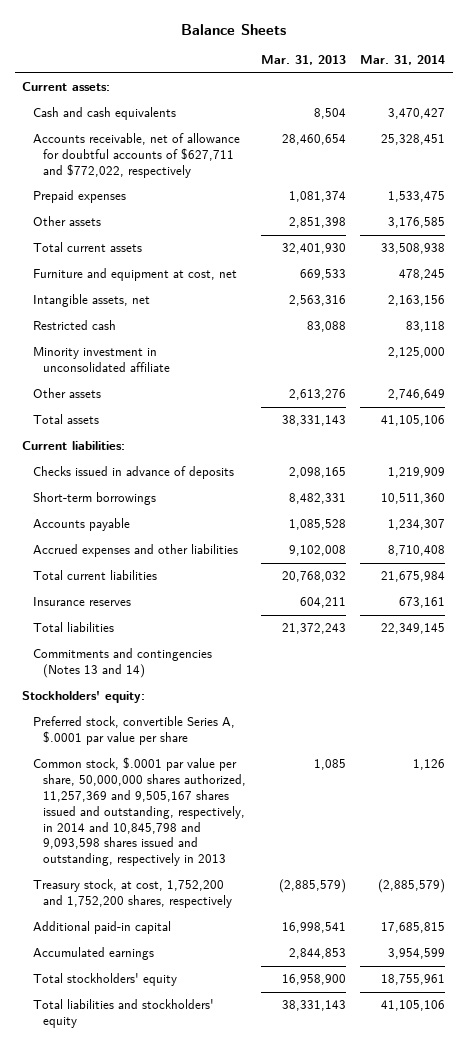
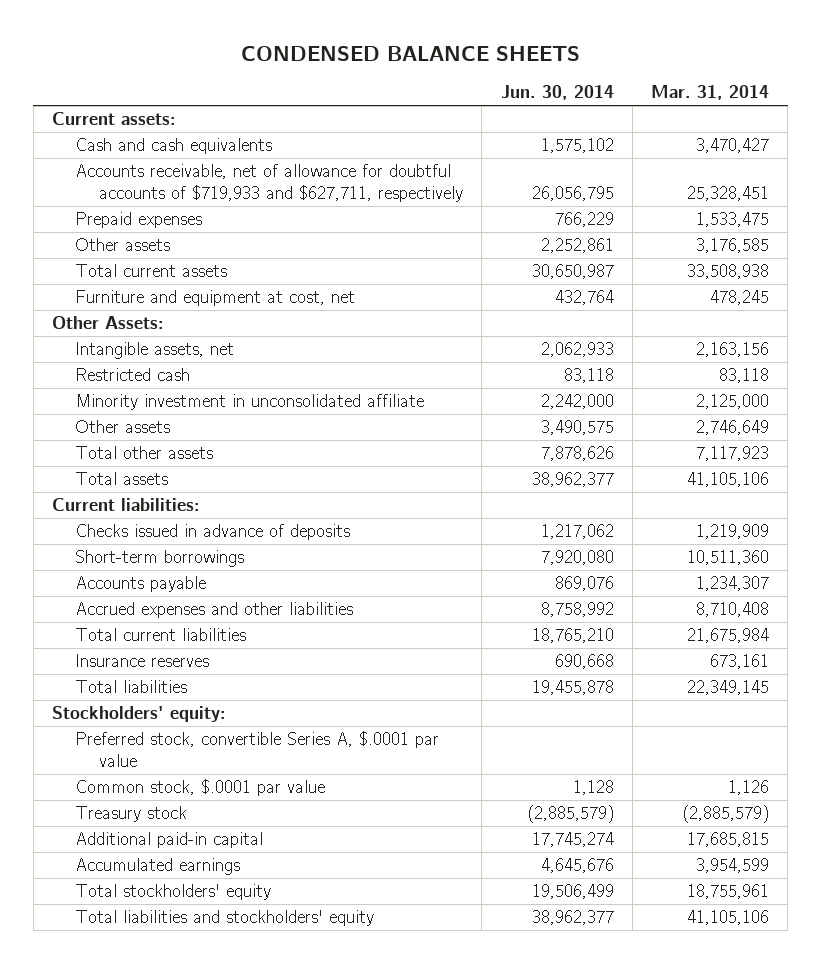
[180,23,286,35] Balance Sheets -> [240,45,580,61] CONDENSED BALANCE SHEETS
[260,55,346,66] Mar. 31, 2013 -> none
none -> [500,85,614,101] Jun. 30, 2014
[32,133,240,178] Accounts receivable, net of allowance for doubtful accounts of $627,711 and $772,022, respectively -> [75,164,463,203] Accounts receivable, net of allowance for doubtful accounts of $719,933 and $627,711, respectively
none -> [51,316,164,330] Other Assets:
none -> [75,446,214,460] Total other assets
[32,648,212,679] Commitments and contingencies (Notes 13 and 14) -> none
[32,716,235,746] Preferred stock, convertible Series A, $.0001 par value per share -> [75,731,440,768] Preferred stock, convertible Series A, $.0001 par value
[32,757,247,867] Common stock, $.0001 par value per share, 50,000,000 shares authorized, 11,257,369 and 9,505,167 shares issued and outstanding, respectively, in 2014 and 10,845,798 and 9,093,598 shares issued and outstanding, respectively in 2013 -> [75,779,326,797] Common stock, $.0001 par value
[32,879,233,909] Treasury stock, at cost, 1,752,200 and 1,752,200 shares, respectively -> [75,806,188,823] Treasury stock

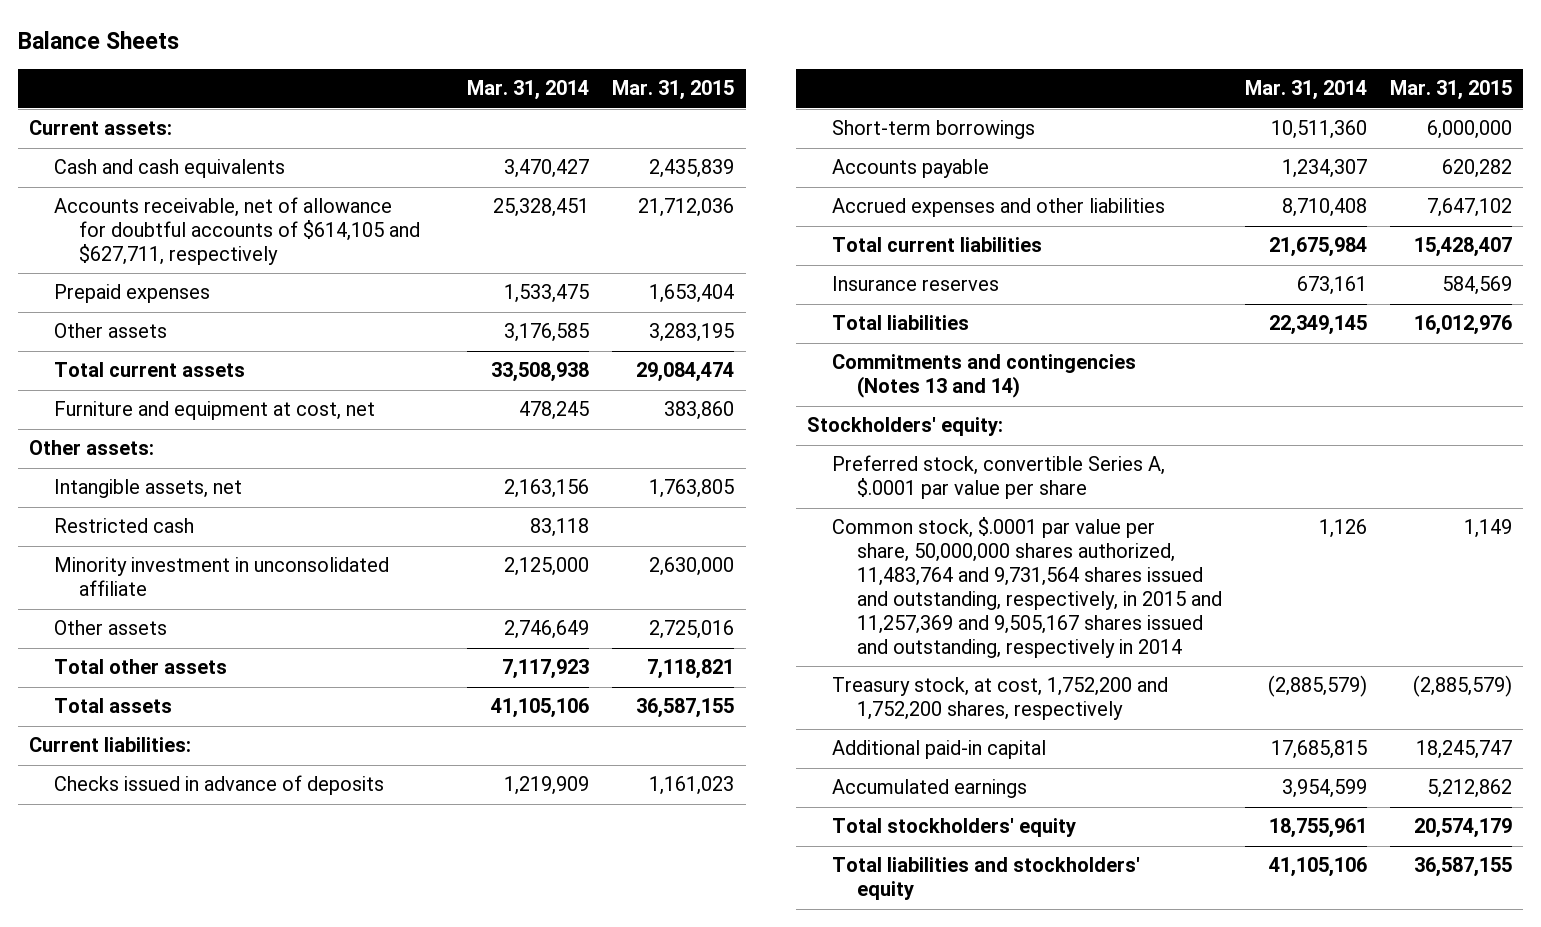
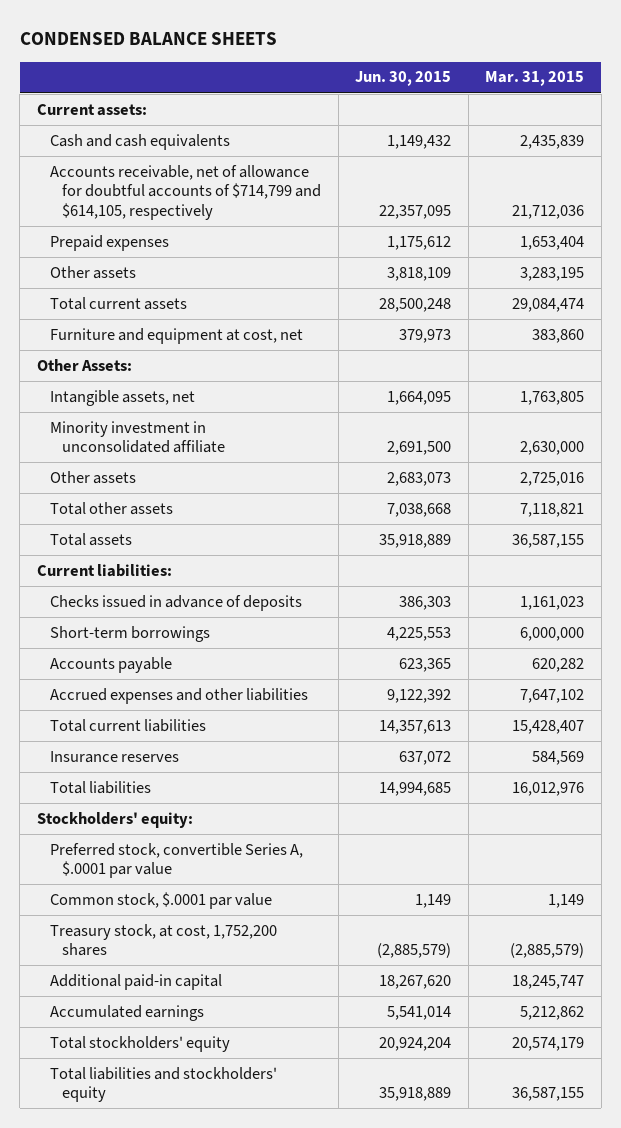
[17,30,179,49] Balance Sheets -> [19,32,277,46] CONDENSED BALANCE SHEETS
[467,80,590,101] Mar. 31, 2014 -> none
none -> [355,71,452,87] Jun. 30, 2015
[54,197,421,266] Accounts receivable, net of allowance for doubtful accounts of $614,105 and $627,711, respectively -> [49,164,322,220] Accounts receivable, net of allowance for doubtful accounts of $714,799 and $614,105, respectively
[29,440,155,456] Other assets: -> [36,358,132,371] Other Assets:
[54,518,195,534] Restricted cash -> none
[831,354,1136,399] Commitments and contingencies (Notes 13 and 14) -> none
[831,455,1165,500] Preferred stock, convertible Series A, $.0001 par value per share -> [49,842,303,879] Preferred stock, convertible Series A, $.0001 par value
[831,517,1222,658] Common stock, $.0001 par value per share, 50,000,000 shares authorized, 11,483,764 and 9,731,564 shares issued and outstanding, respectively, in 2015 and 11,257,369 and 9,505,167 shares issued and outstanding, respectively in 2014 -> [49,891,272,909] Common stock, $.0001 par value
[831,677,1168,721] Treasury stock, at cost, 1,752,200 and 1,752,200 shares, respectively -> [49,923,277,957] Treasury stock, at cost, 1,752,200 shares

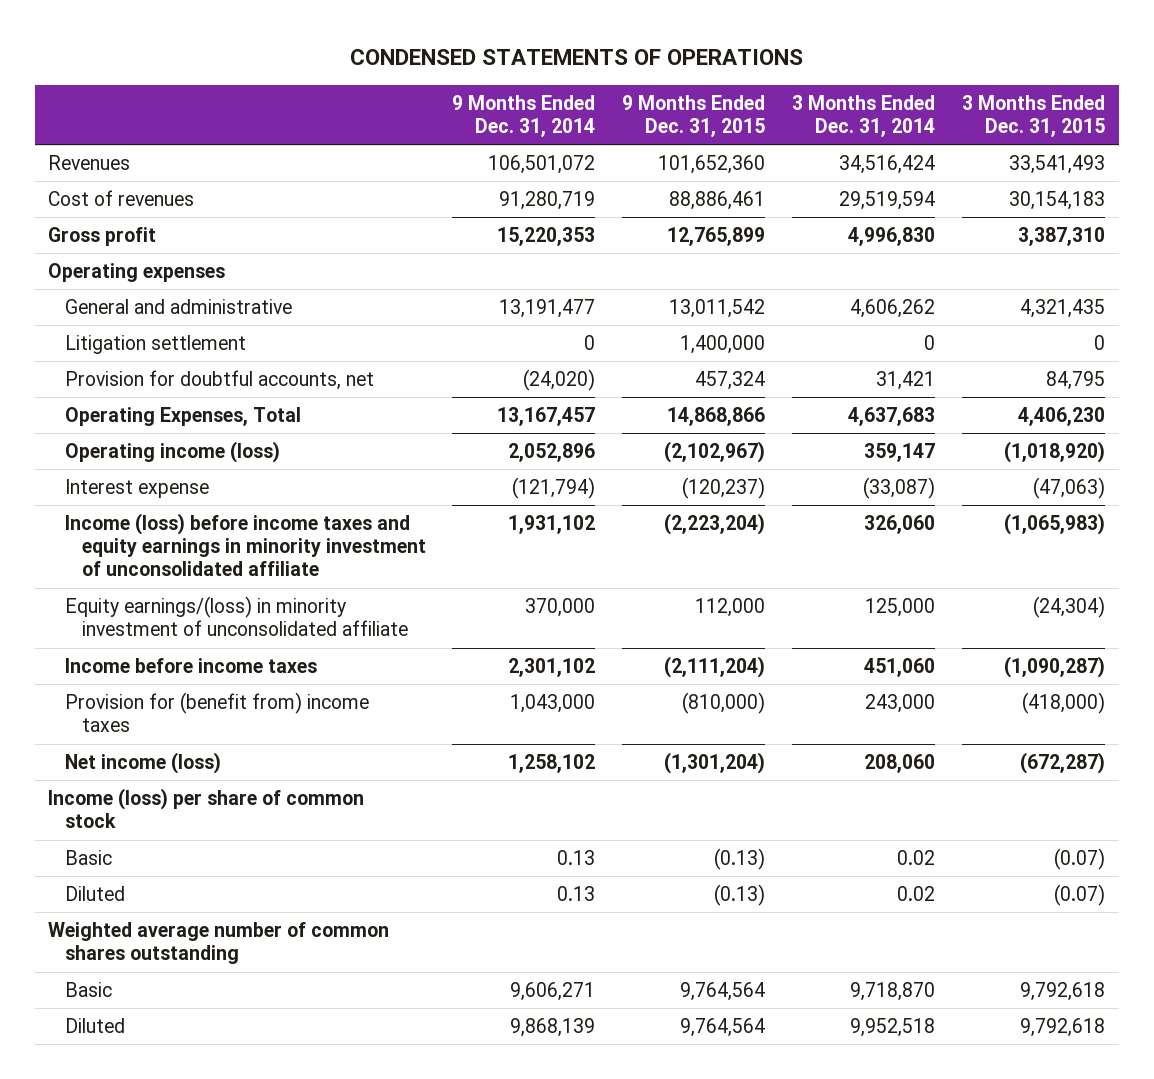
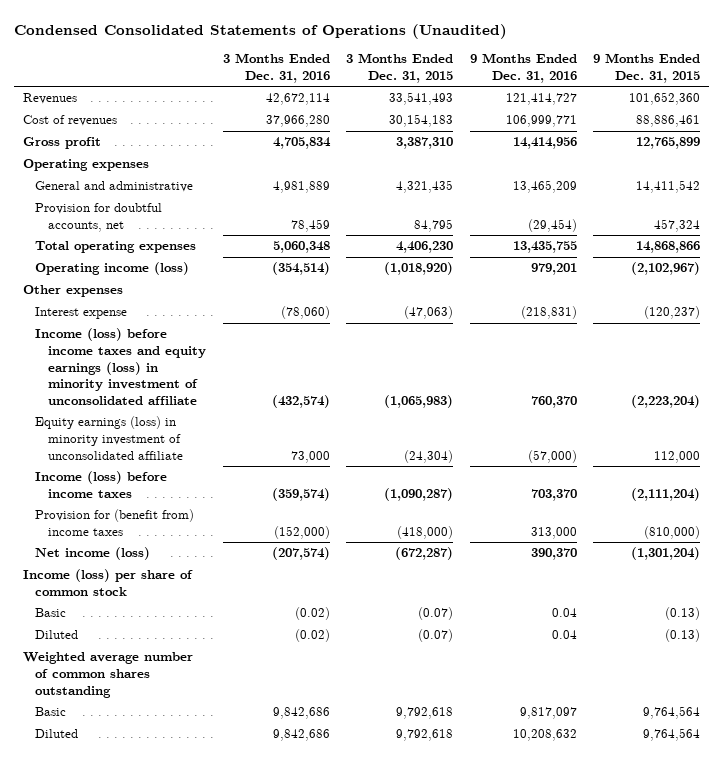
[349,49,803,66] CONDENSED STATEMENTS OF OPERATIONS -> [14,23,508,39] Condensed Consolidated Statements of Operations (Unaudited)
[452,94,596,137] 9 Months Ended Dec. 31, 2014 -> none
[792,94,936,137] 3 Months Ended Dec. 31, 2014 -> none
none -> [222,53,330,83] 3 Months Ended Dec. 31, 2016
none -> [469,53,577,83] 9 Months Ended Dec. 31, 2016
[64,335,246,355] Litigation settlement -> none
[669,299,766,319] 13,011,542 -> [636,180,701,194] 14,411,542
[64,407,301,427] Operating Expenses, Total -> [35,241,197,254] Total operating expenses
none -> [22,285,123,298] Other expenses
[64,513,426,577] Income (loss) before income taxes and equity earnings in minority investment of unconsolidated affiliate -> [35,328,206,405] Income (loss) before income taxes and equity earnings (loss) in minority investment of unconsolidated affiliate
[64,596,408,637] Equity earnings/(loss) in minority investment of unconsolidated affiliate -> [35,416,183,460] Equity earnings (loss) in minority investment of unconsolidated affiliate
[64,658,317,674] Income before income taxes -> [35,471,168,499] Income (loss) before income taxes

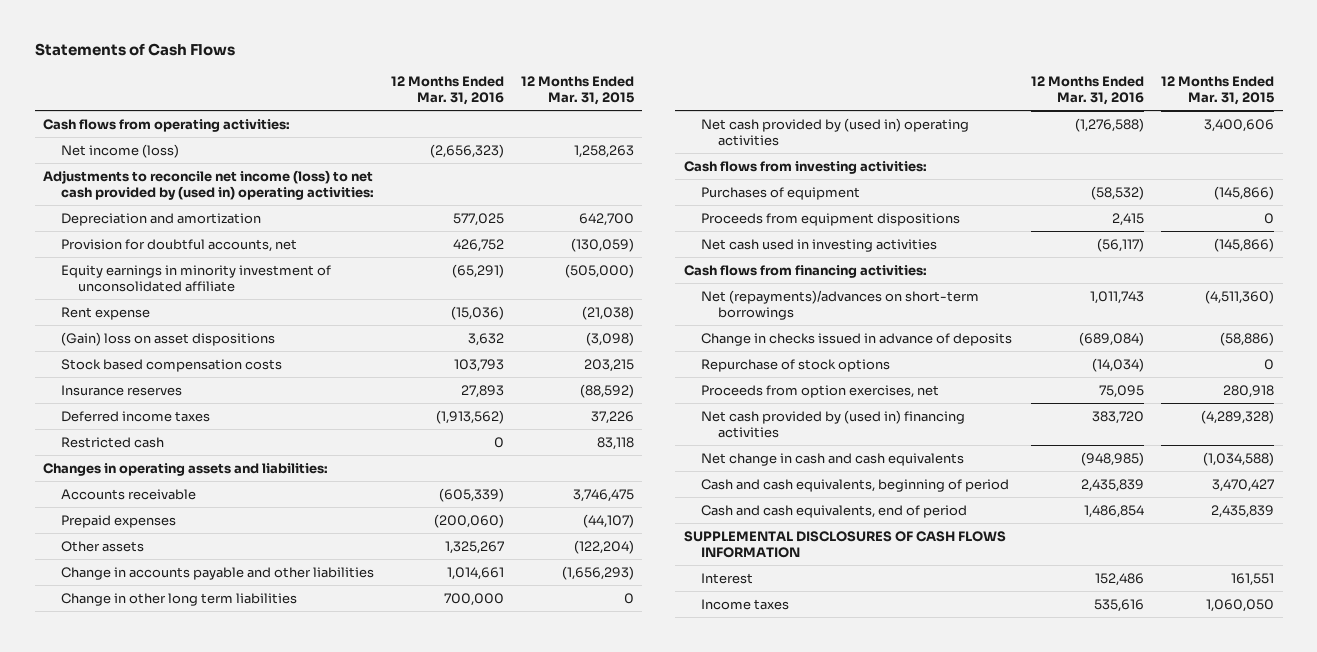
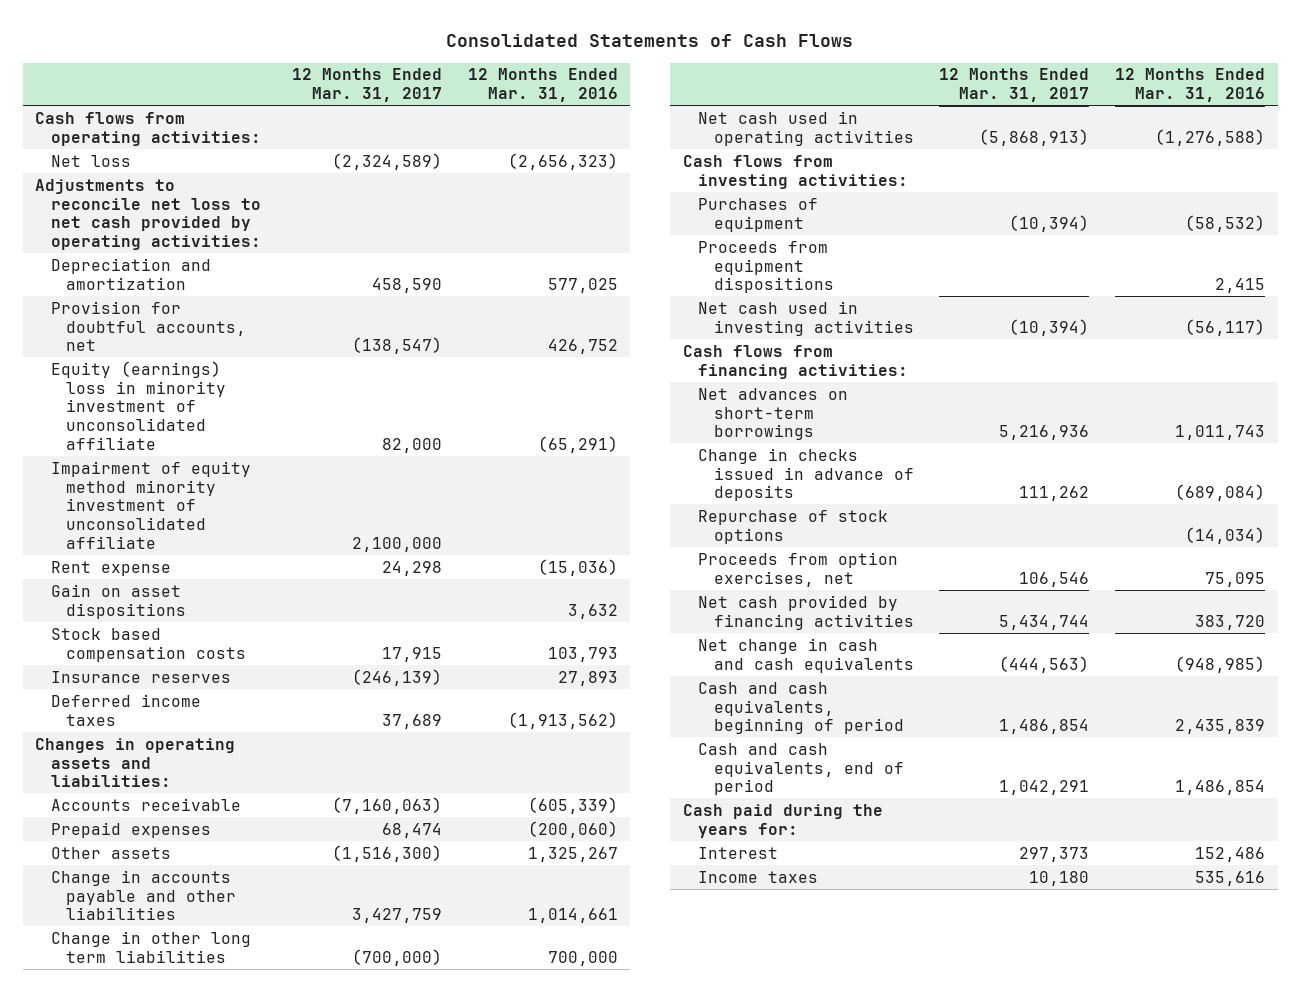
[34,43,235,57] Statements of Cash Flows -> [446,34,854,48] Consolidated Statements of Cash Flows
[520,76,634,106] 12 Months Ended Mar. 31, 2015 -> none
none -> [291,68,442,103] 12 Months Ended Mar. 31, 2017
[60,143,179,158] Net income (loss) -> [50,154,131,167] Net loss
[43,169,374,200] Adjustments to reconcile net income (loss) to net cash provided by (used in) operating activities: -> [35,178,261,251] Adjustments to reconcile net loss to net cash provided by operating activities:
[60,264,331,292] Equity earnings in minority investment of unconsolidated affiliate -> [50,360,227,451] Equity (earnings) loss in minority investment of unconsolidated affiliate
none -> [50,460,251,550] Impairment of equity method minority investment of unconsolidated affiliate
[60,331,275,346] (Gain) loss on asset dispositions -> [50,583,187,619] Gain on asset dispositions
[60,436,164,448] Restricted cash -> none
[701,117,970,146] Net cash provided by (used in) operating activities -> [698,110,914,146] Net cash used in operating activities
[701,289,980,320] Net (repayments)/advances on short-term borrowings -> [698,387,849,441] Net advances on short-term borrowings
[701,409,966,438] Net cash provided by (used in) financing activities -> [698,594,914,630] Net cash provided by financing activities
[683,530,1006,558] SUPPLEMENTAL DISCLOSURES OF CASH FLOWS INFORMATION -> none
none -> [682,803,883,838] Cash paid during the years for:

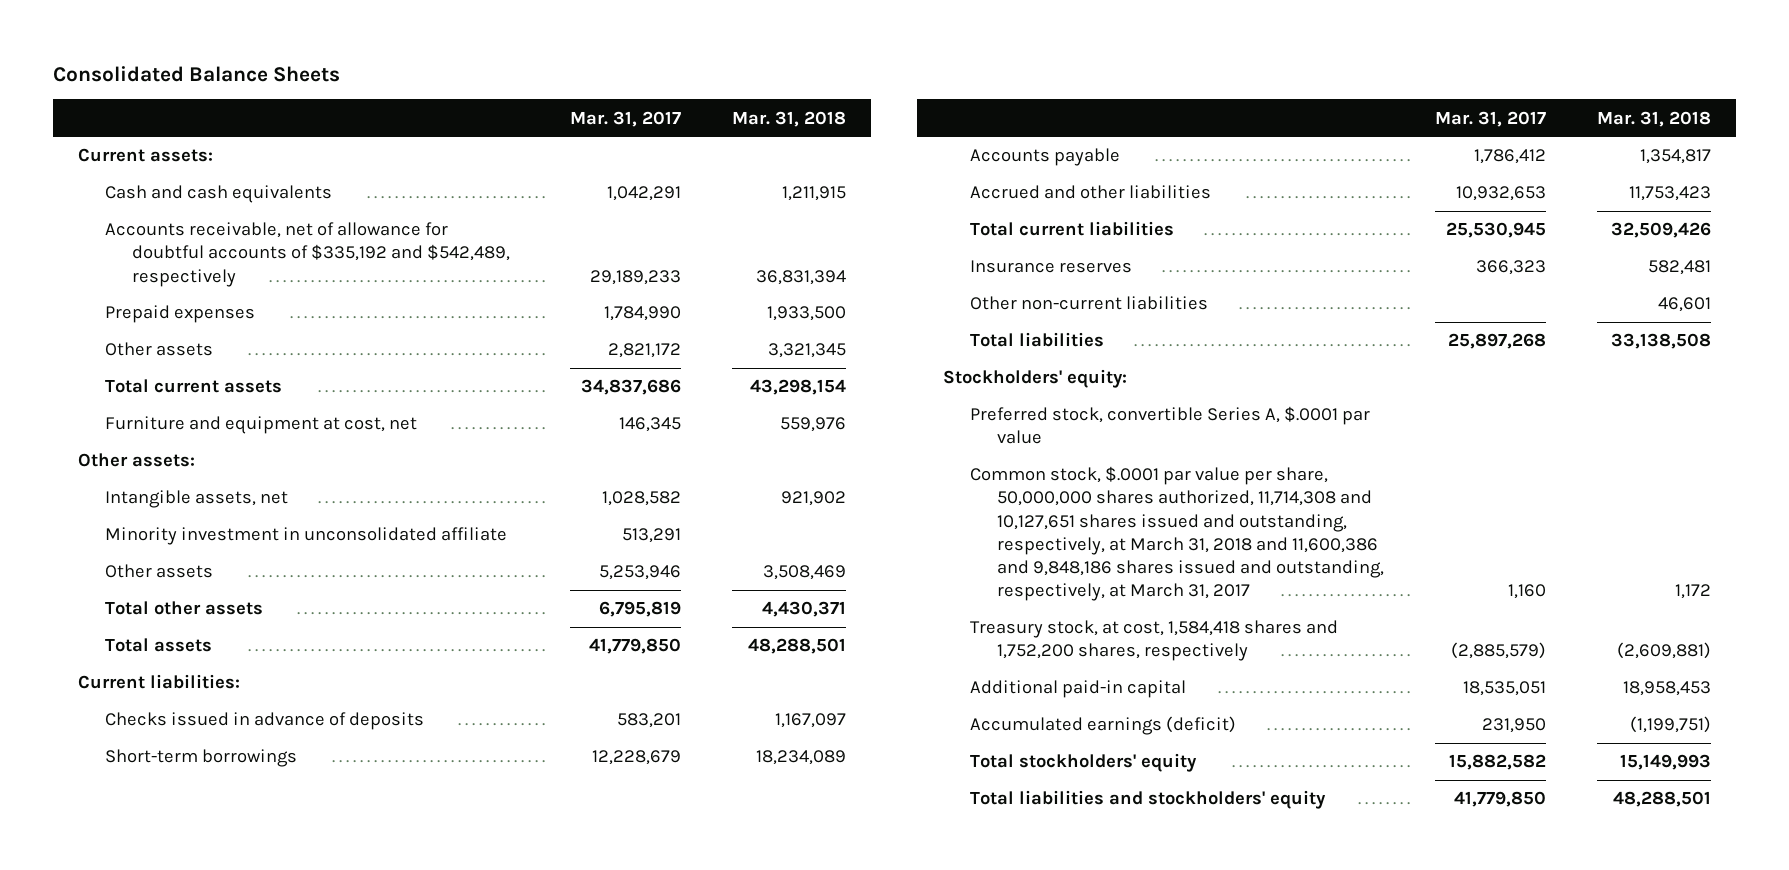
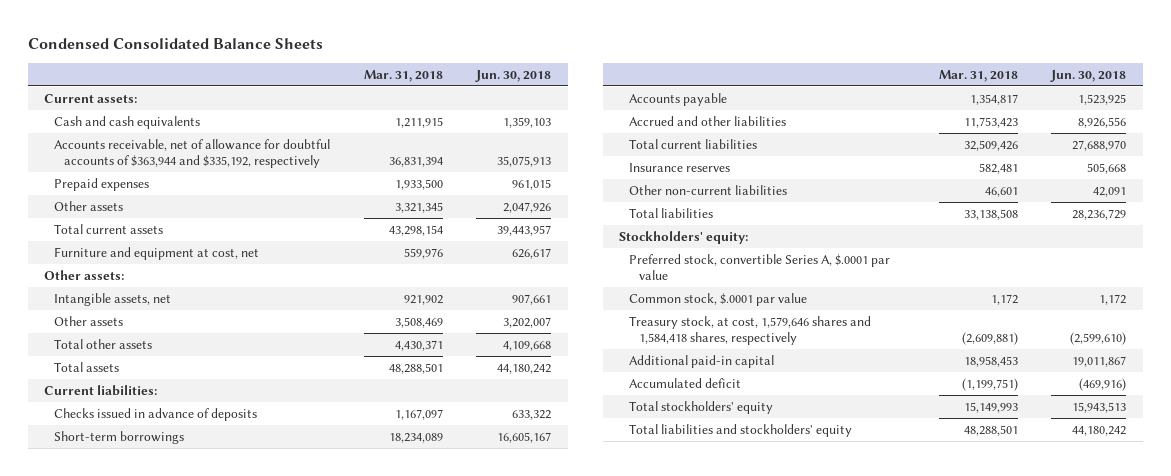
[52,66,340,83] Consolidated Balance Sheets -> [27,38,323,50] Condensed Consolidated Balance Sheets
[570,110,682,127] Mar. 31, 2017 -> none
none -> [475,69,552,82] Jun. 30, 2018
[105,222,511,287] Accounts receivable, net of allowance for doubtful accounts of $335,192 and $542,489, respectively -> [54,139,331,168] Accounts receivable, net of allowance for doubtful accounts of $363,944 and $335,192, respectively
[105,527,508,546] Minority investment in unconsolidated affiliate -> none
[969,466,1385,602] Common stock, $.0001 par value per share, 50,000,000 shares authorized, 11,714,308 and 10,127,651 shares issued and outstanding, respectively, at March 31, 2018 and 11,600,386 and 9,848,186 shares issued and outstanding, respectively, at March 31, 2017 -> [629,293,808,307] Common stock, $.0001 par value
[969,620,1338,662] Treasury stock, at cost, 1,584,418 shares and 1,752,200 shares, respectively -> [629,316,872,345] Treasury stock, at cost, 1,579,646 shares and 1,584,418 shares, respectively
[969,716,1236,736] Accumulated earnings (deficit) -> [629,378,742,389] Accumulated deficit

